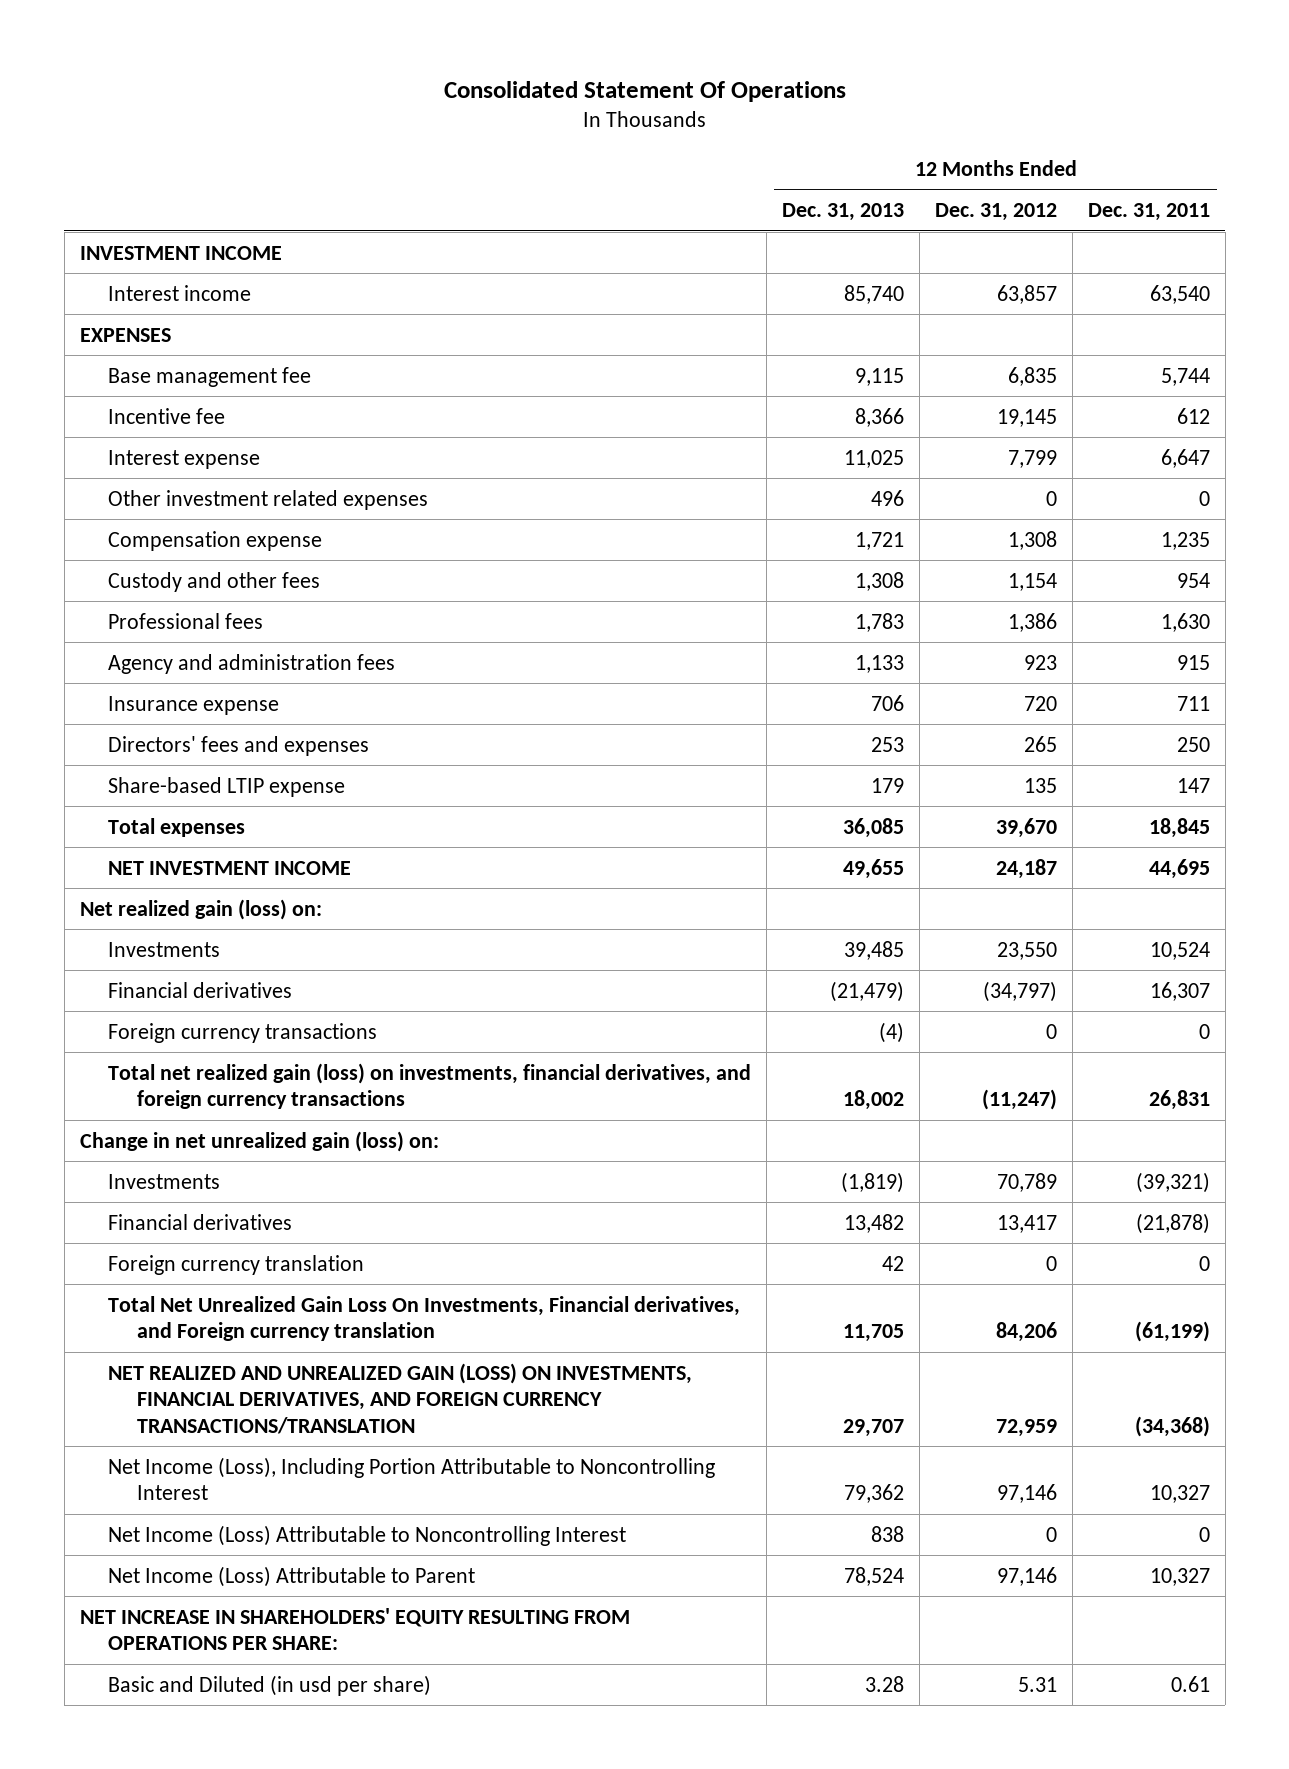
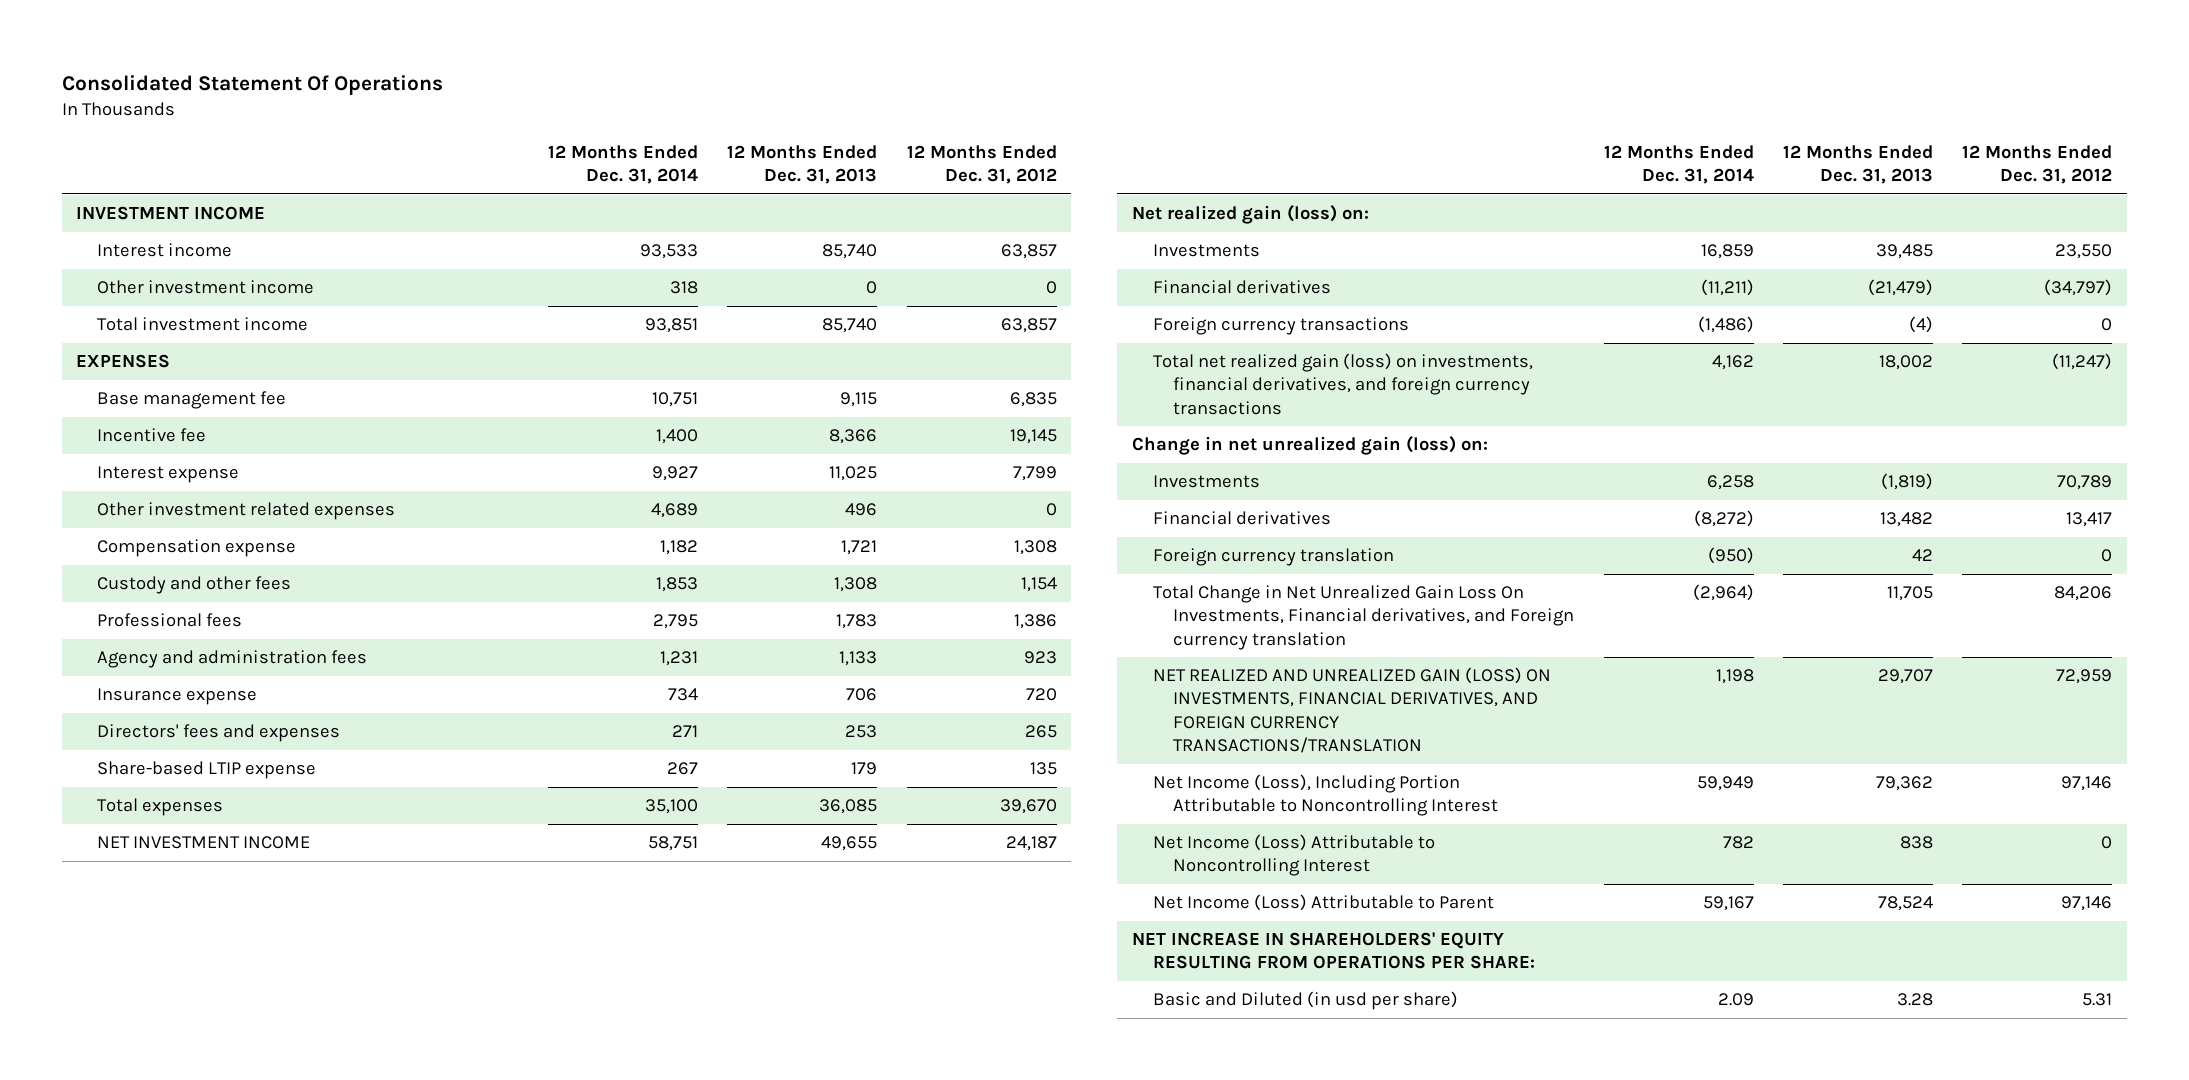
[1087,203,1210,222] Dec. 31, 2011 -> none
none -> [547,144,698,185] 12 Months Ended Dec. 31, 2014
none -> [96,280,314,295] Other investment income
none -> [96,317,308,332] Total investment income
[108,1295,741,1342] Total Net Unrealized Gain Loss On Investments, Financial derivatives, and Foreign currency translation -> [1152,585,1575,650] Total Change in Net Unrealized Gain Loss On Investments, Financial derivatives, and Foreign currency translation

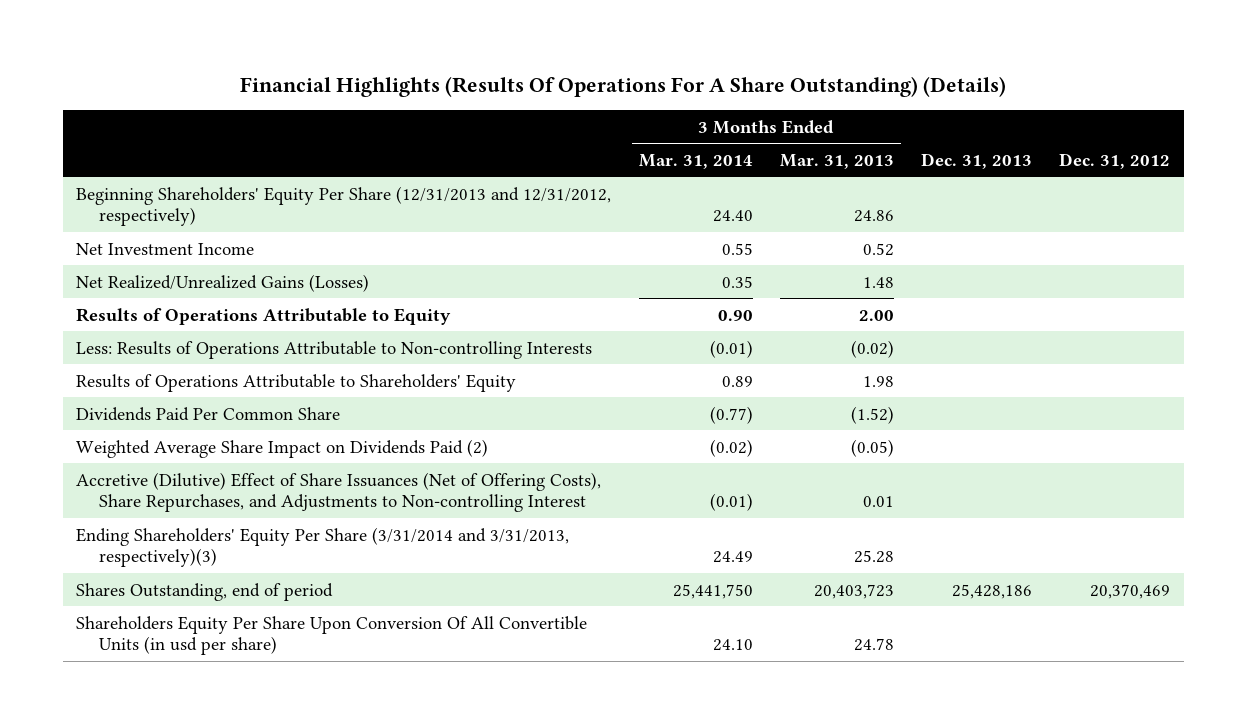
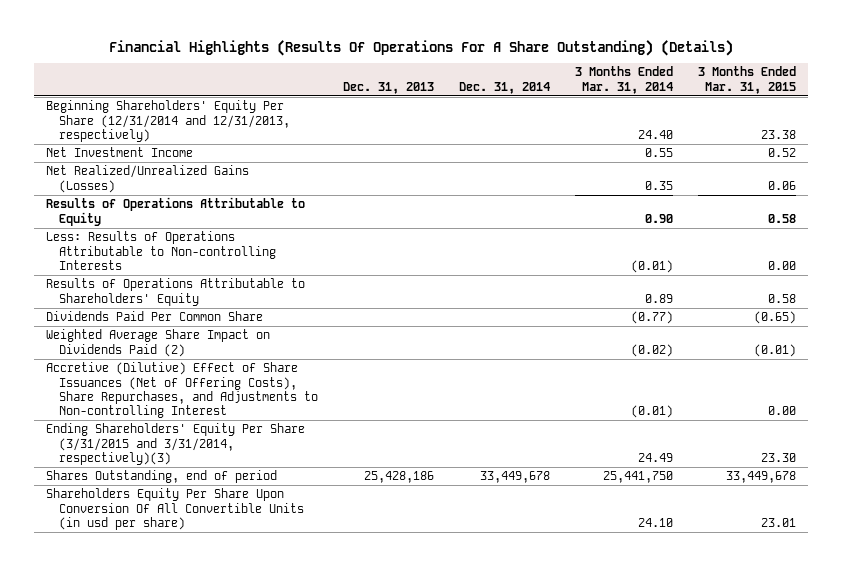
[779,153,894,169] Mar. 31, 2013 -> none
[1059,152,1171,169] Dec. 31, 2012 -> none
none -> [458,81,550,94] Dec. 31, 2014
none -> [697,66,796,94] 3 Months Ended Mar. 31, 2015
[76,185,612,227] Beginning Shareholders' Equity Per Share (12/31/2013 and 12/31/2012, respectively) -> [46,100,290,142] Beginning Shareholders' Equity Per Share (12/31/2014 and 12/31/2013, respectively)
[76,526,570,568] Ending Shareholders' Equity Per Share (3/31/2014 and 3/31/2013, respectively)(3) -> [46,423,306,465] Ending Shareholders' Equity Per Share (3/31/2015 and 3/31/2014, respectively)(3)

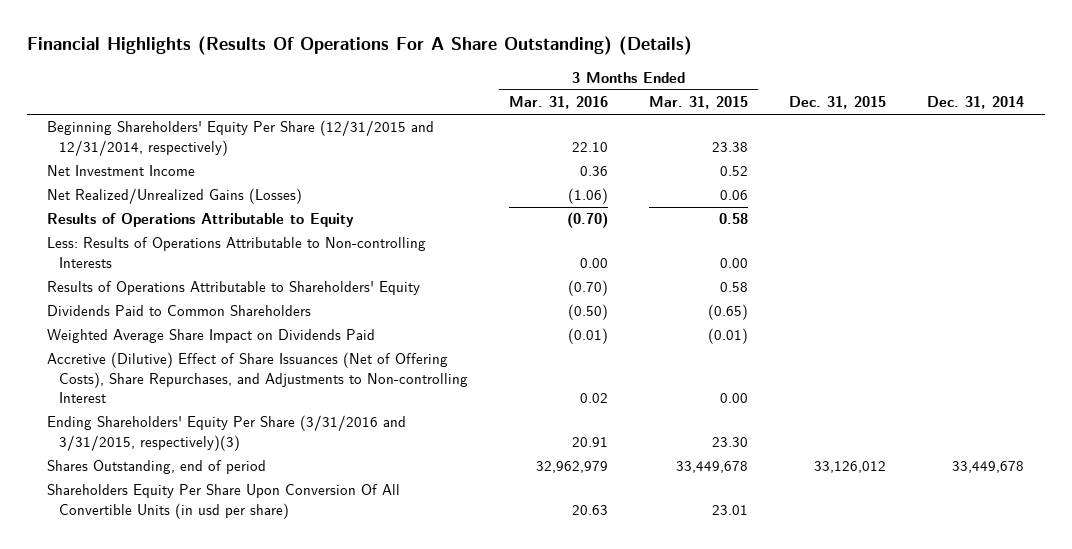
[342,81,434,94] Dec. 31, 2013 -> none
[574,66,673,94] 3 Months Ended Mar. 31, 2014 -> none
none -> [509,96,609,110] Mar. 31, 2016
none -> [789,96,887,110] Dec. 31, 2015
[46,100,290,142] Beginning Shareholders' Equity Per Share (12/31/2014 and 12/31/2013, respectively) -> [47,120,435,156] Beginning Shareholders' Equity Per Share (12/31/2015 and 12/31/2014, respectively)
[46,311,264,322] Dividends Paid Per Common Share -> [47,305,312,317] Dividends Paid to Common Shareholders
[46,329,271,357] Weighted Average Share Impact on Dividends Paid (2) -> [47,329,376,344] Weighted Average Share Impact on Dividends Paid
[46,423,306,465] Ending Shareholders' Equity Per Share (3/31/2015 and 3/31/2014, respectively)(3) -> [47,415,407,451] Ending Shareholders' Equity Per Share (3/31/2016 and 3/31/2015, respectively)(3)

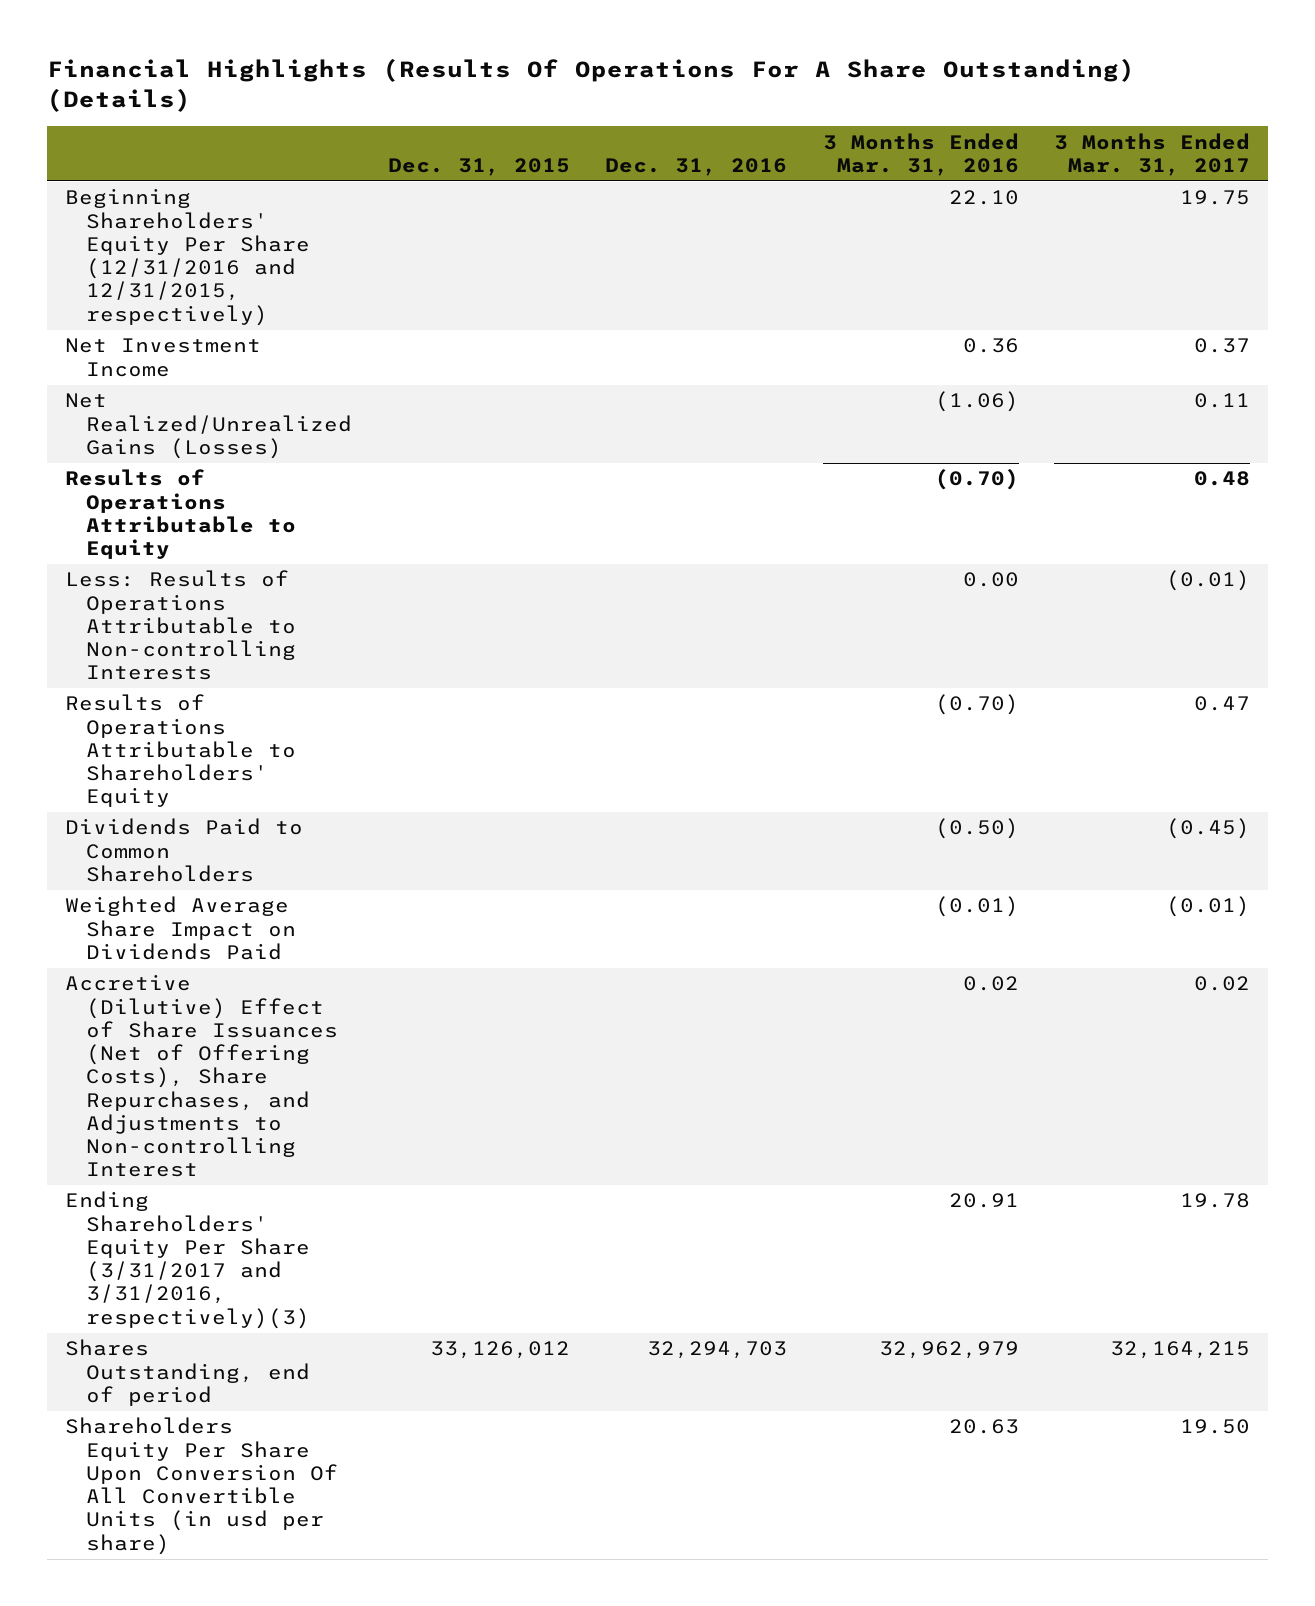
[649,96,749,110] Mar. 31, 2015 -> none
[927,96,1025,110] Dec. 31, 2014 -> none
none -> [605,157,788,176] Dec. 31, 2016
none -> [1054,132,1251,176] 3 Months Ended Mar. 31, 2017
[47,120,435,156] Beginning Shareholders' Equity Per Share (12/31/2015 and 12/31/2014, respectively) -> [64,188,311,326] Beginning Shareholders' Equity Per Share (12/31/2016 and 12/31/2015, respectively)
[47,415,407,451] Ending Shareholders' Equity Per Share (3/31/2016 and 3/31/2015, respectively)(3) -> [64,1191,311,1329] Ending Shareholders' Equity Per Share (3/31/2017 and 3/31/2016, respectively)(3)

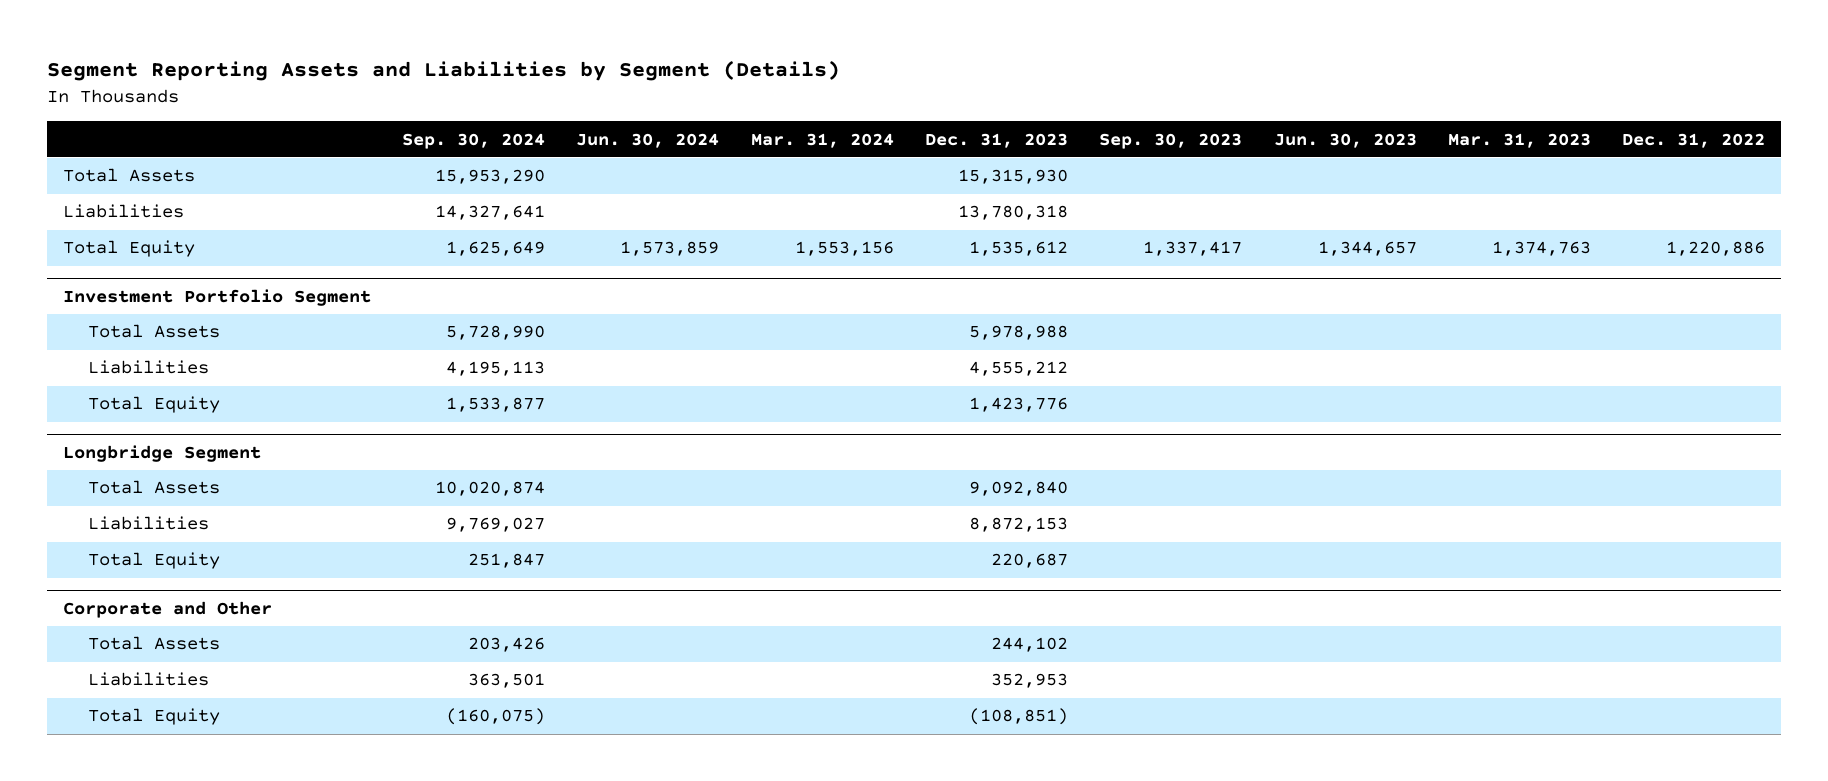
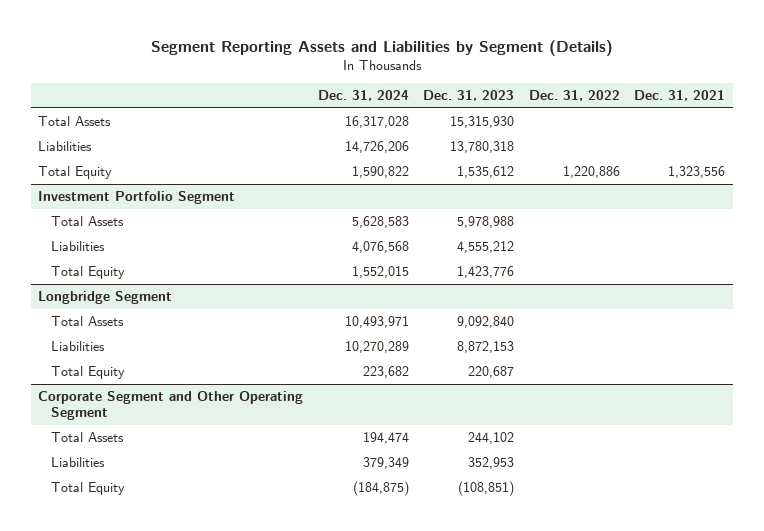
[401,132,545,149] Sep. 30, 2024 -> none
[576,132,720,148] Jun. 30, 2024 -> none
[750,132,894,148] Mar. 31, 2024 -> none
[1099,132,1243,149] Sep. 30, 2023 -> none
[1273,132,1417,148] Jun. 30, 2023 -> none
[1447,132,1591,148] Mar. 31, 2023 -> none
none -> [317,90,409,102] Dec. 31, 2024
none -> [634,90,726,102] Dec. 31, 2021
[62,600,272,618] Corporate and Other -> [38,391,304,420] Corporate Segment and Other Operating Segment

